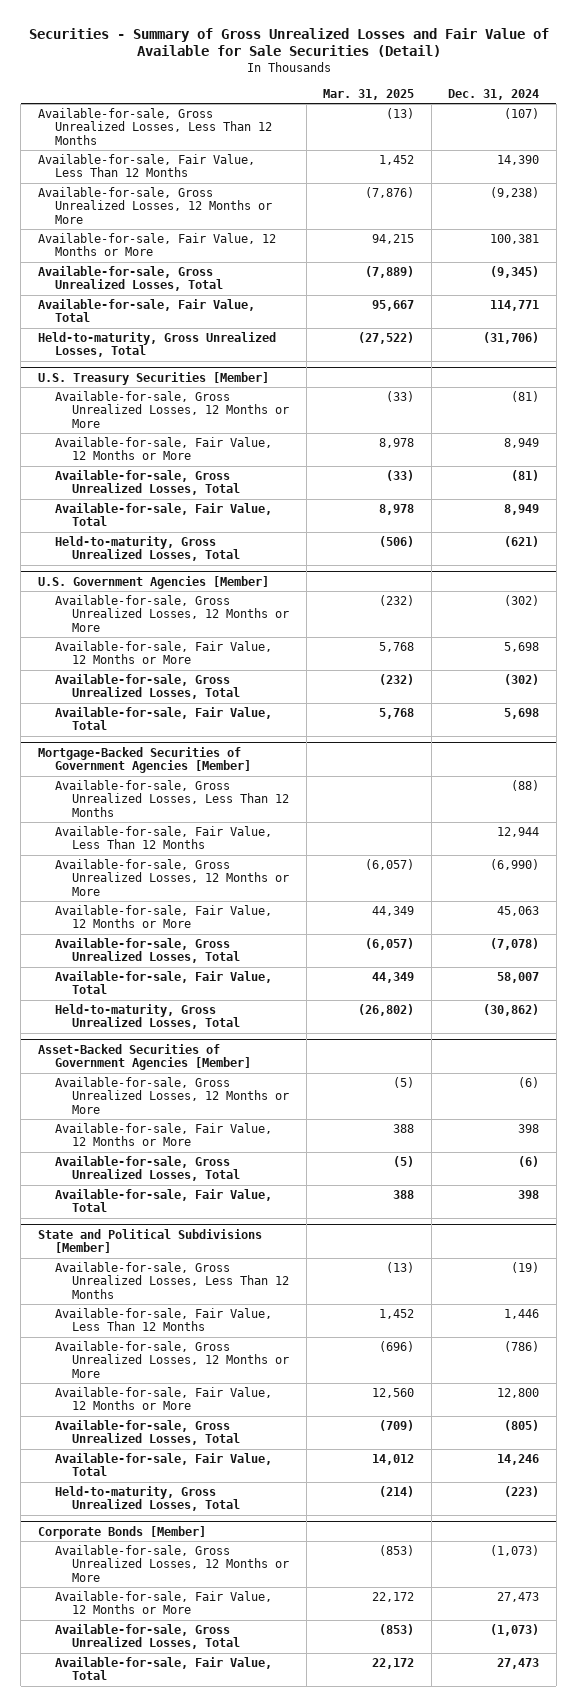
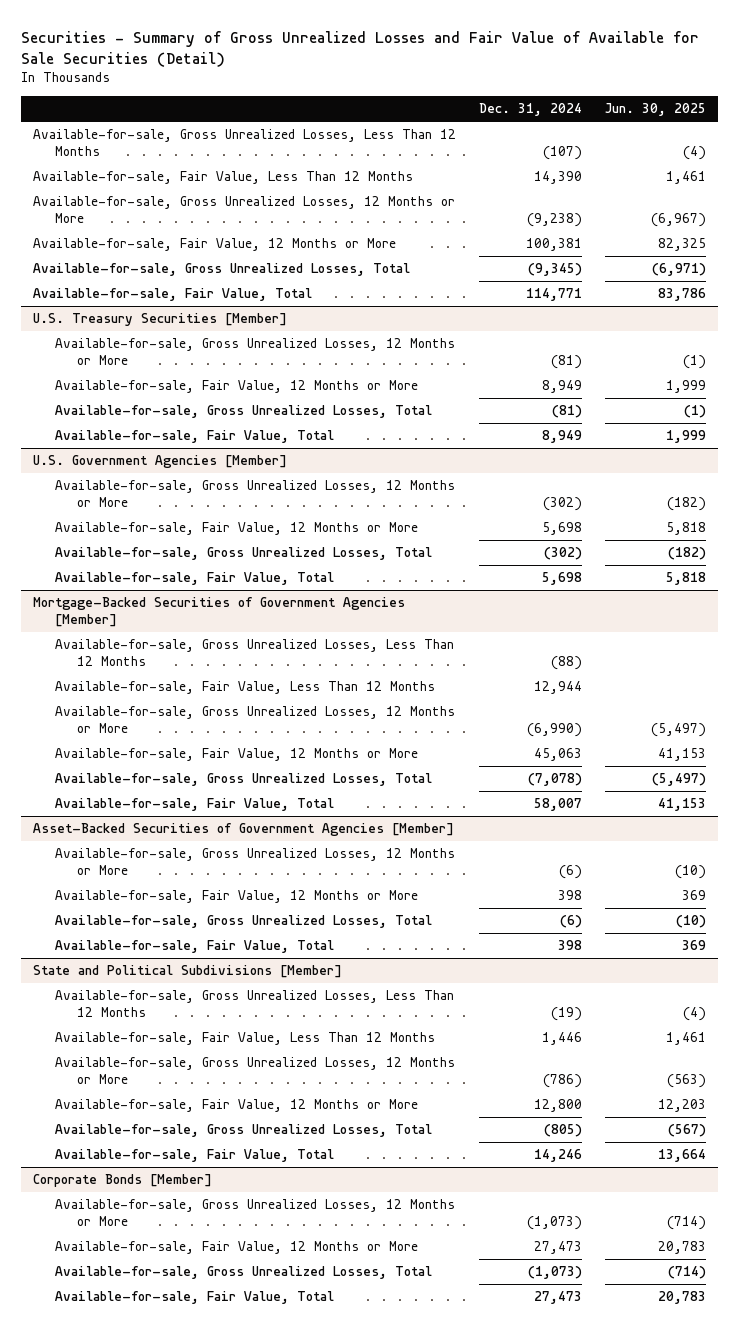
[323,88,415,100] Mar. 31, 2025 -> none
none -> [605,103,707,117] Jun. 30, 2025
[37,331,276,358] Held-to-maturity, Gross Unrealized Losses, Total -> none
[54,535,240,562] Held-to-maturity, Gross Unrealized Losses, Total -> none
[54,1003,240,1030] Held-to-maturity, Gross Unrealized Losses, Total -> none
[54,1485,240,1512] Held-to-maturity, Gross Unrealized Losses, Total -> none

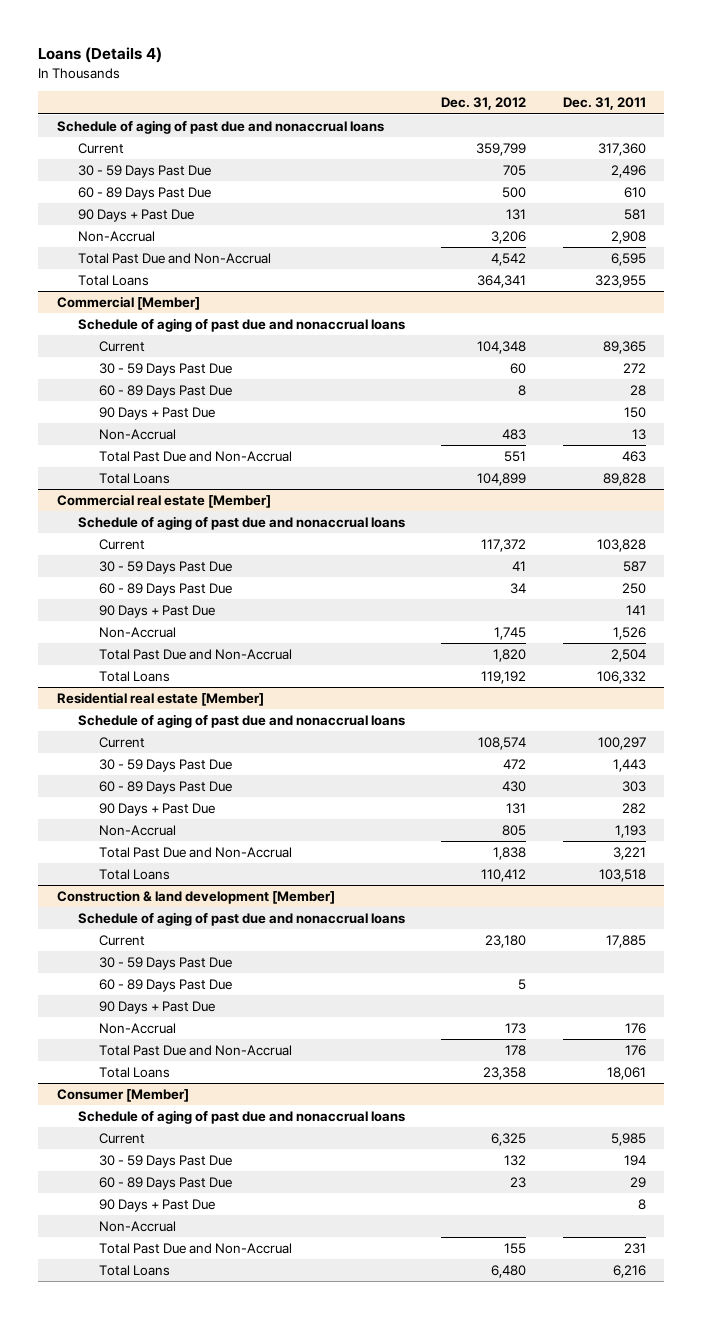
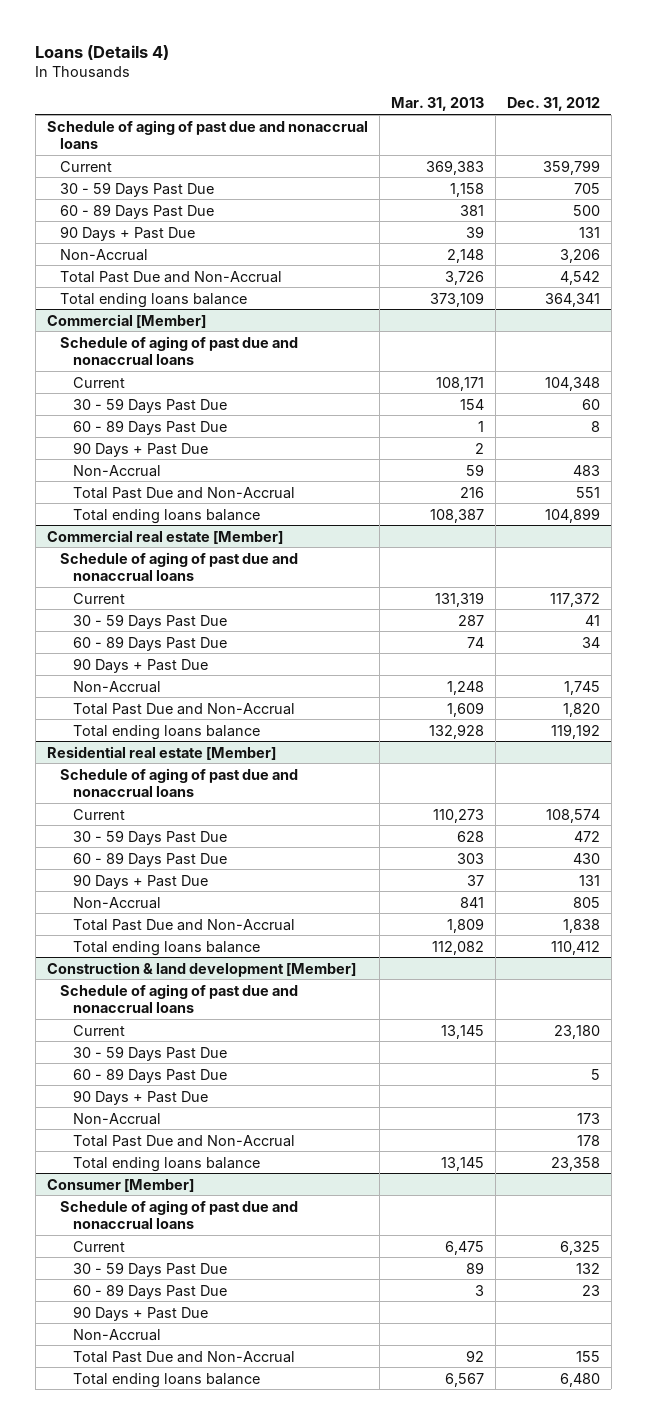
[562,97,646,111] Dec. 31, 2011 -> none
none -> [390,97,484,112] Mar. 31, 2013
[77,274,149,286] Total Loans -> [59,292,247,308] Total ending loans balance
[98,472,170,484] Total Loans -> [73,508,261,524] Total ending loans balance
[98,670,170,682] Total Loans -> [73,724,261,740] Total ending loans balance
[98,868,170,880] Total Loans -> [73,940,261,956] Total ending loans balance
[98,1066,170,1078] Total Loans -> [73,1156,261,1172] Total ending loans balance
[98,1264,170,1276] Total Loans -> [73,1372,261,1388] Total ending loans balance

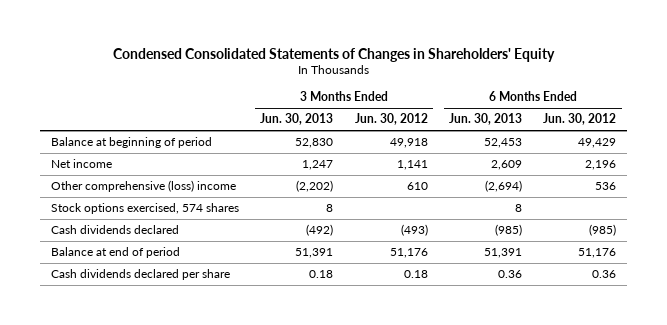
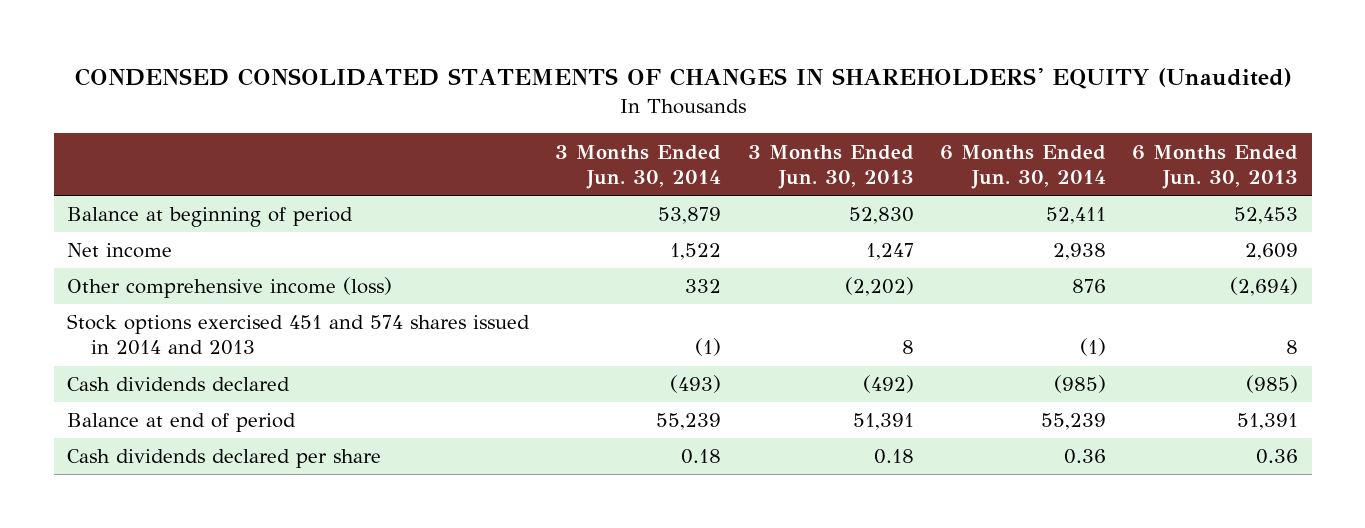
[112,47,555,62] Condensed Consolidated Statements of Changes in Shareholders' Equity -> [74,68,1292,90] CONDENSED CONSOLIDATED STATEMENTS OF CHANGES IN SHAREHOLDERS' EQUITY (Unaudited)
[354,113,428,126] Jun. 30, 2012 -> none
[543,113,617,126] Jun. 30, 2012 -> none
none -> [555,144,722,189] 3 Months Ended Jun. 30, 2014
none -> [940,144,1107,189] 6 Months Ended Jun. 30, 2014
[51,180,237,193] Other comprehensive (loss) income -> [67,277,393,299] Other comprehensive income (loss)
[51,203,240,215] Stock options exercised, 574 shares -> [67,314,531,356] Stock options exercised 451 and 574 shares issued in 2014 and 2013

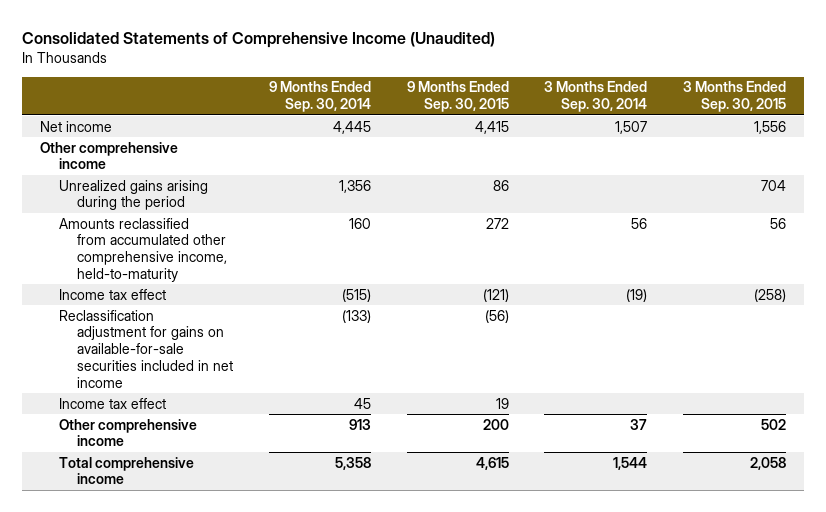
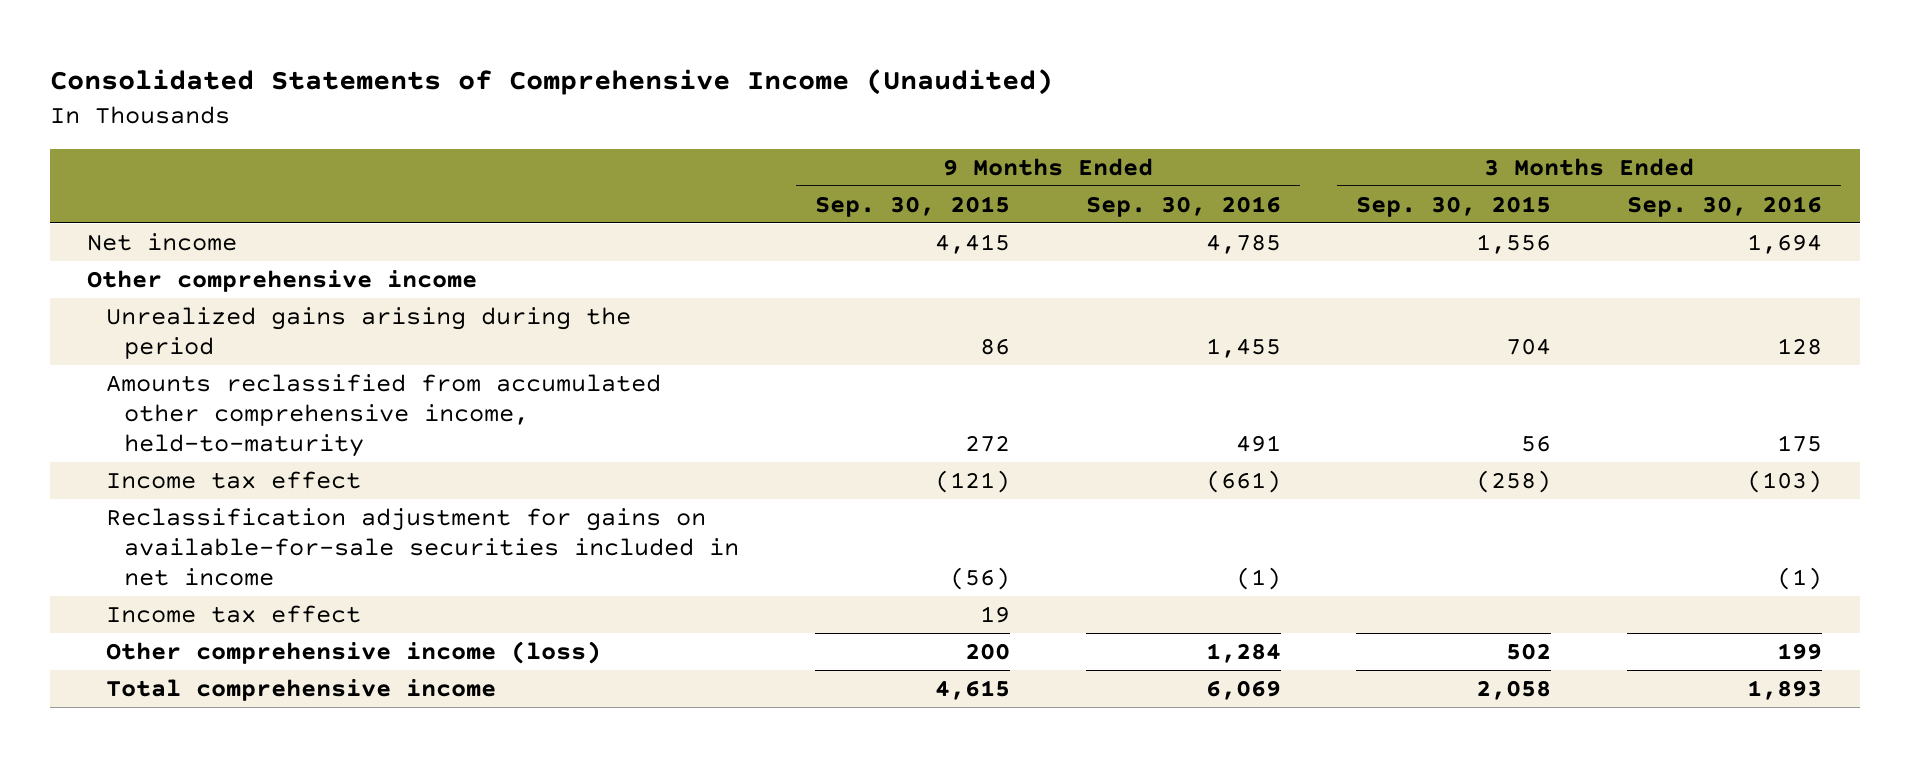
[268,81,371,113] 9 Months Ended Sep. 30, 2014 -> none
[544,81,648,113] 3 Months Ended Sep. 30, 2014 -> none
none -> [1085,195,1281,217] Sep. 30, 2016
none -> [1626,195,1822,217] Sep. 30, 2016
[58,418,197,447] Other comprehensive income -> [105,640,601,664] Other comprehensive income (loss)

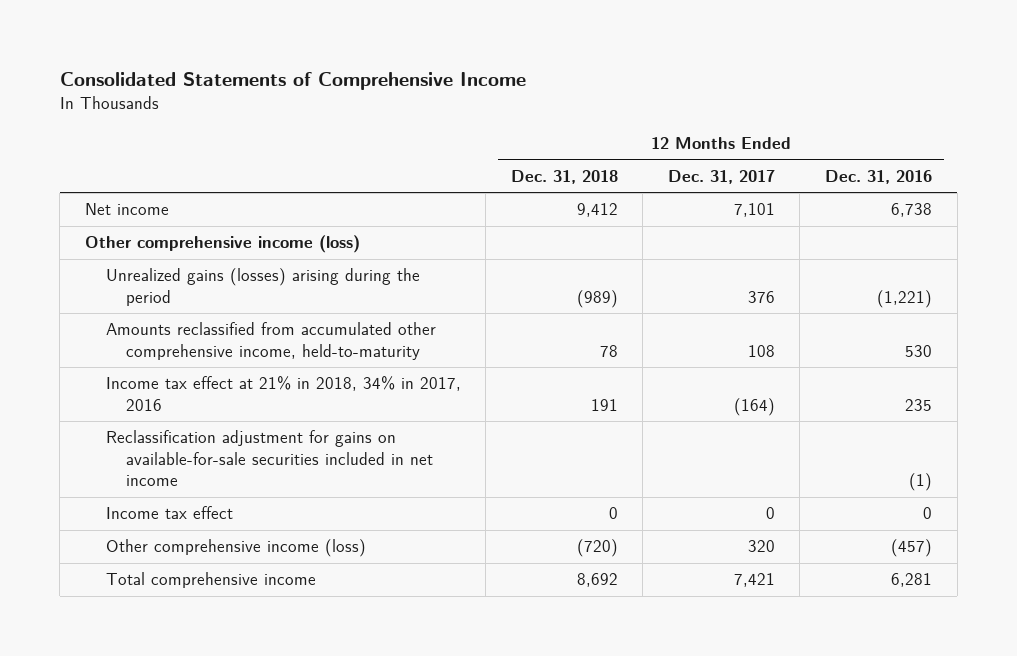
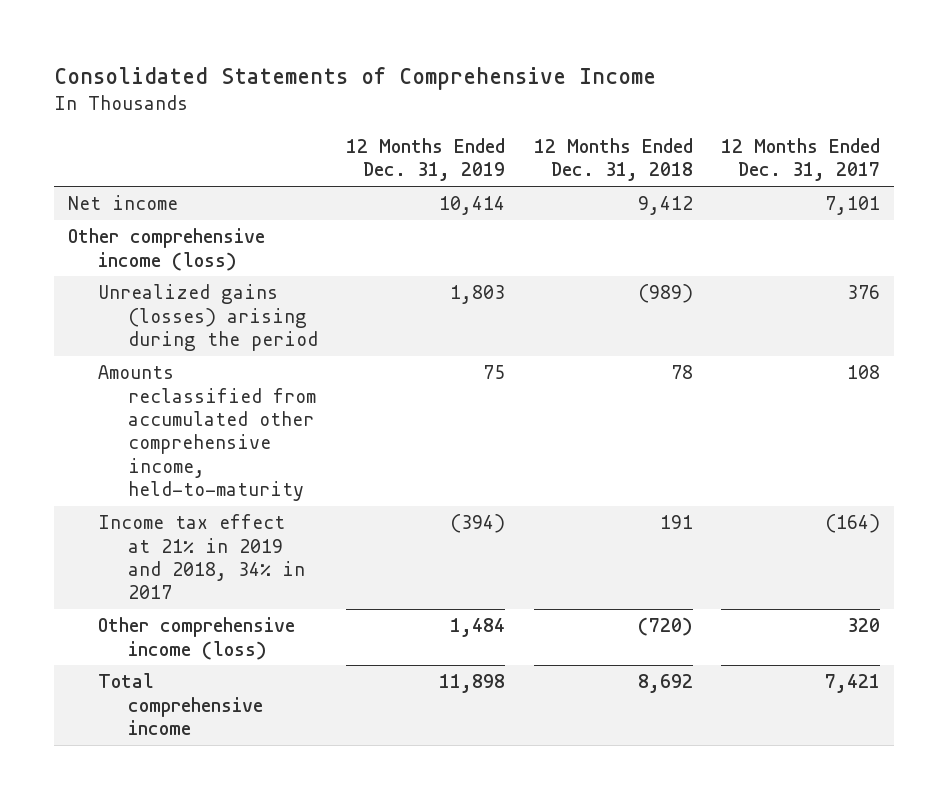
[824,169,932,184] Dec. 31, 2016 -> none
none -> [346,137,506,182] 12 Months Ended Dec. 31, 2019
[105,376,461,411] Income tax effect at 21% in 2018, 34% in 2017, 2016 -> none
[105,430,434,487] Reclassification adjustment for gains on available-for-sale securities included in net income -> none
[105,506,233,520] Income tax effect -> [98,514,306,600] Income tax effect at 21% in 2019 and 2018, 34% in 2017
[608,507,618,520] 0 -> [659,515,693,530] 191
[765,507,775,520] 0 -> [824,514,880,534] (164)

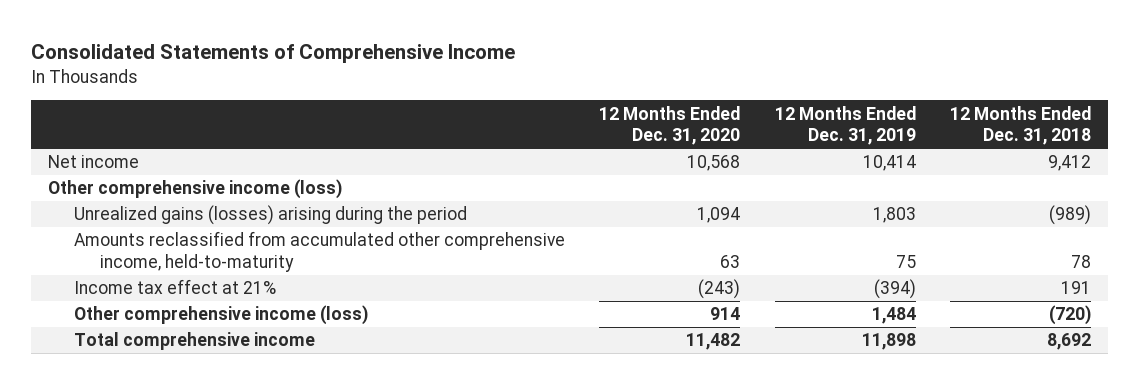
[720,137,880,182] 12 Months Ended Dec. 31, 2017 -> none
none -> [599,105,741,146] 12 Months Ended Dec. 31, 2020
[98,514,306,600] Income tax effect at 21% in 2019 and 2018, 34% in 2017 -> [74,279,277,295] Income tax effect at 21%

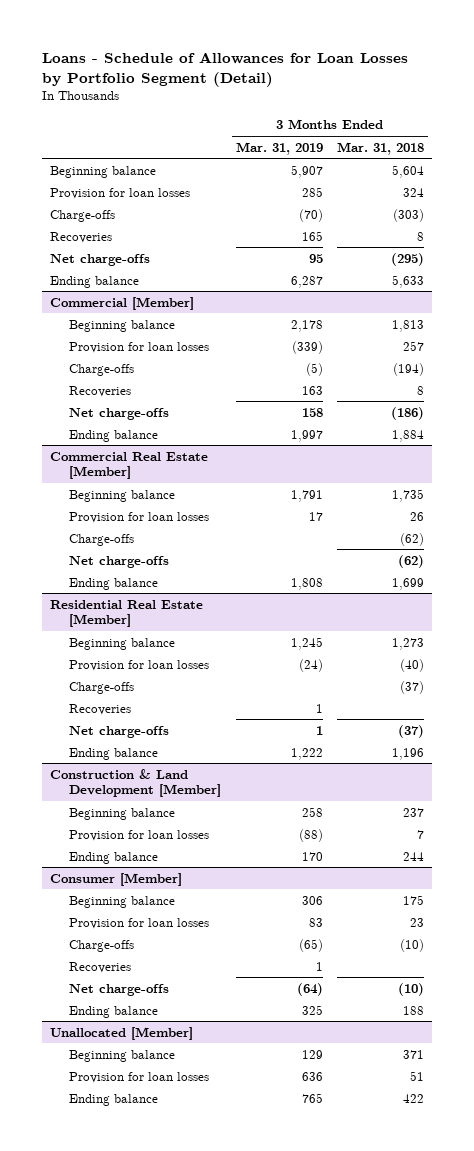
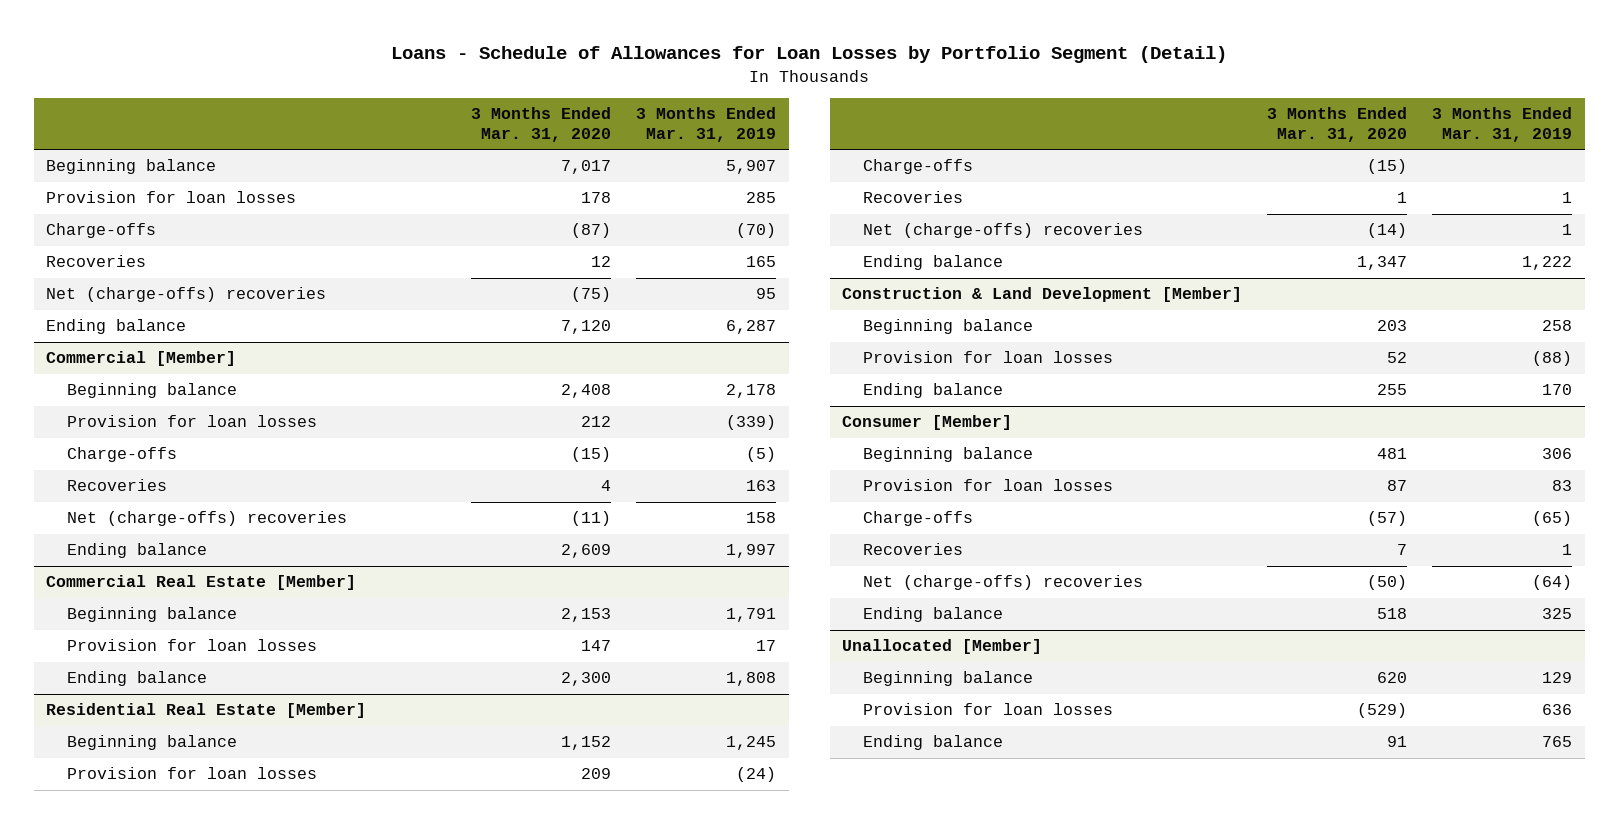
[337,141,425,155] Mar. 31, 2018 -> none
none -> [471,107,612,142] 3 Months Ended Mar. 31, 2020
[49,253,150,266] Net charge-offs -> [46,287,327,303] Net (charge-offs) recoveries
[68,407,169,420] Net charge-offs -> [66,511,347,527] Net (charge-offs) recoveries
[68,533,134,546] Charge-offs -> none
[68,555,169,568] Net charge-offs -> none
[68,725,169,738] Net charge-offs -> [862,223,1143,239] Net (charge-offs) recoveries
[68,983,169,996] Net charge-offs -> [862,575,1143,591] Net (charge-offs) recoveries

